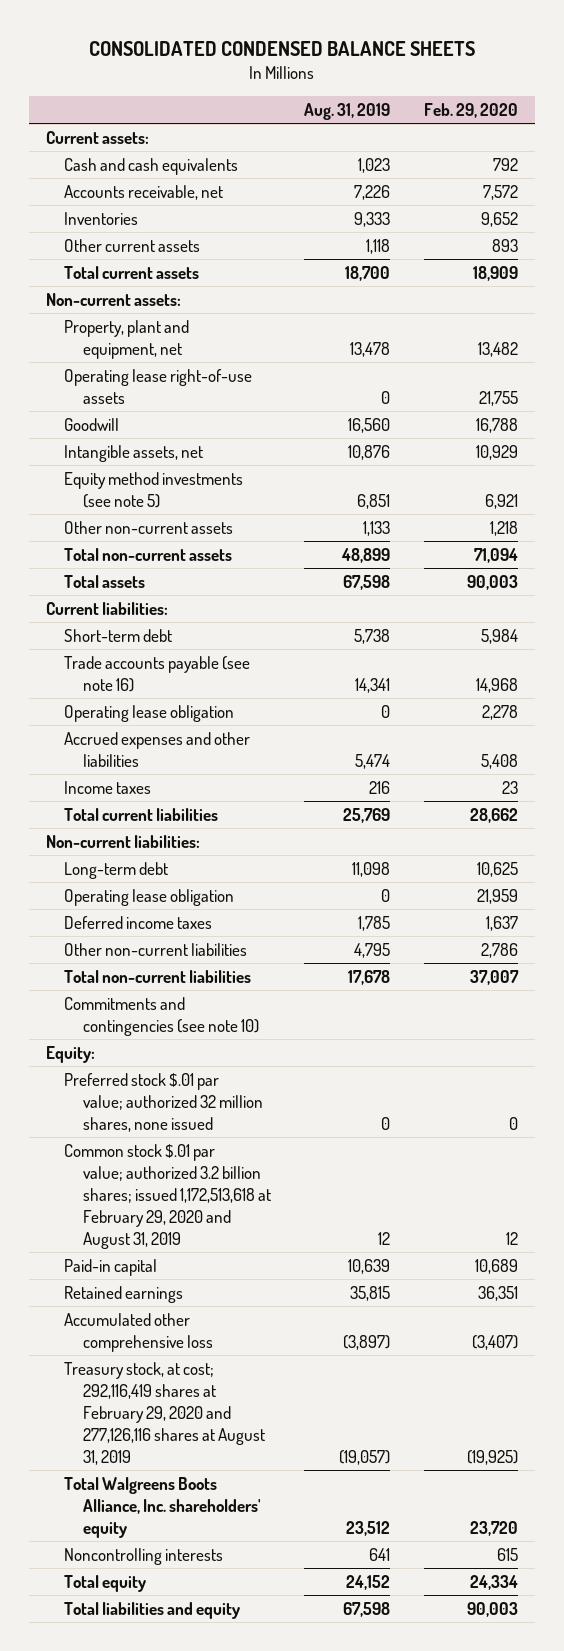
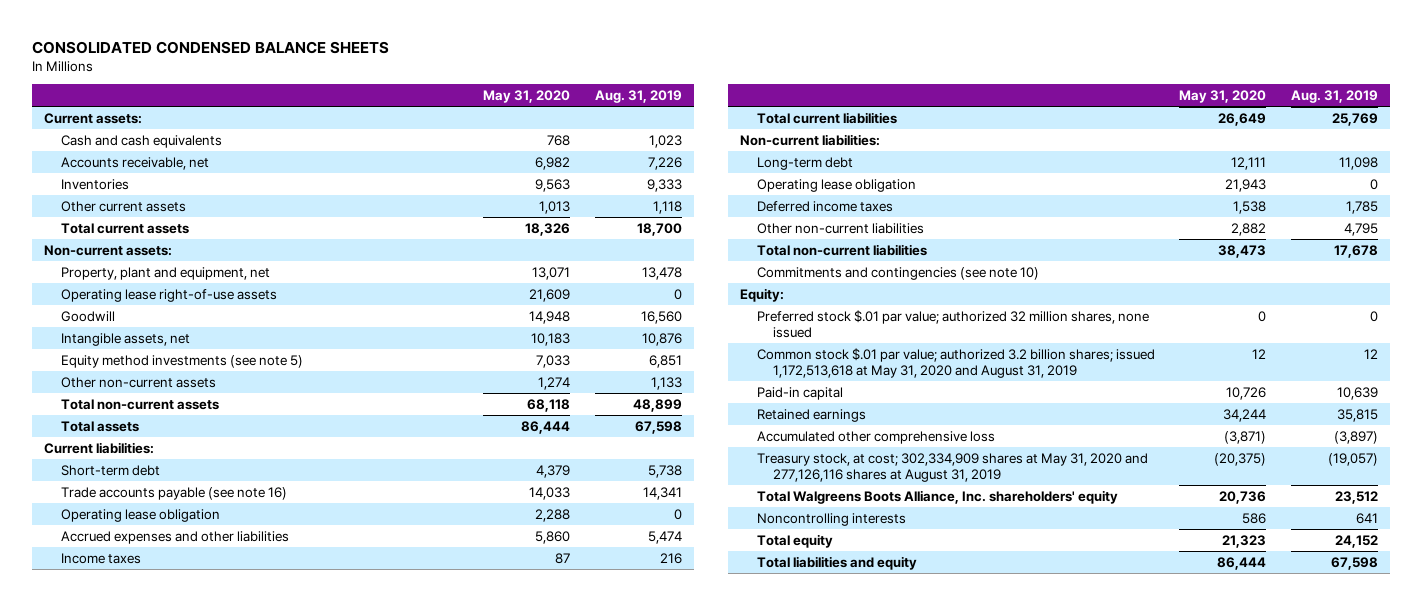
[424,103,519,119] Feb. 29, 2020 -> none
none -> [483,89,571,103] May 31, 2020
[64,1143,271,1250] Common stock $.01 par value; authorized 3.2 billion shares; issued 1,172,513,618 at February 29, 2020 and August 31, 2019 -> [756,347,1155,379] Common stock $.01 par value; authorized 3.2 billion shares; issued 1,172,513,618 at May 31, 2020 and August 31, 2019
[64,1361,265,1466] Treasury stock, at cost; 292,116,419 shares at February 29, 2020 and 277,126,116 shares at August 31, 2019 -> [756,452,1148,483] Treasury stock, at cost; 302,334,909 shares at May 31, 2020 and 277,126,116 shares at August 31, 2019

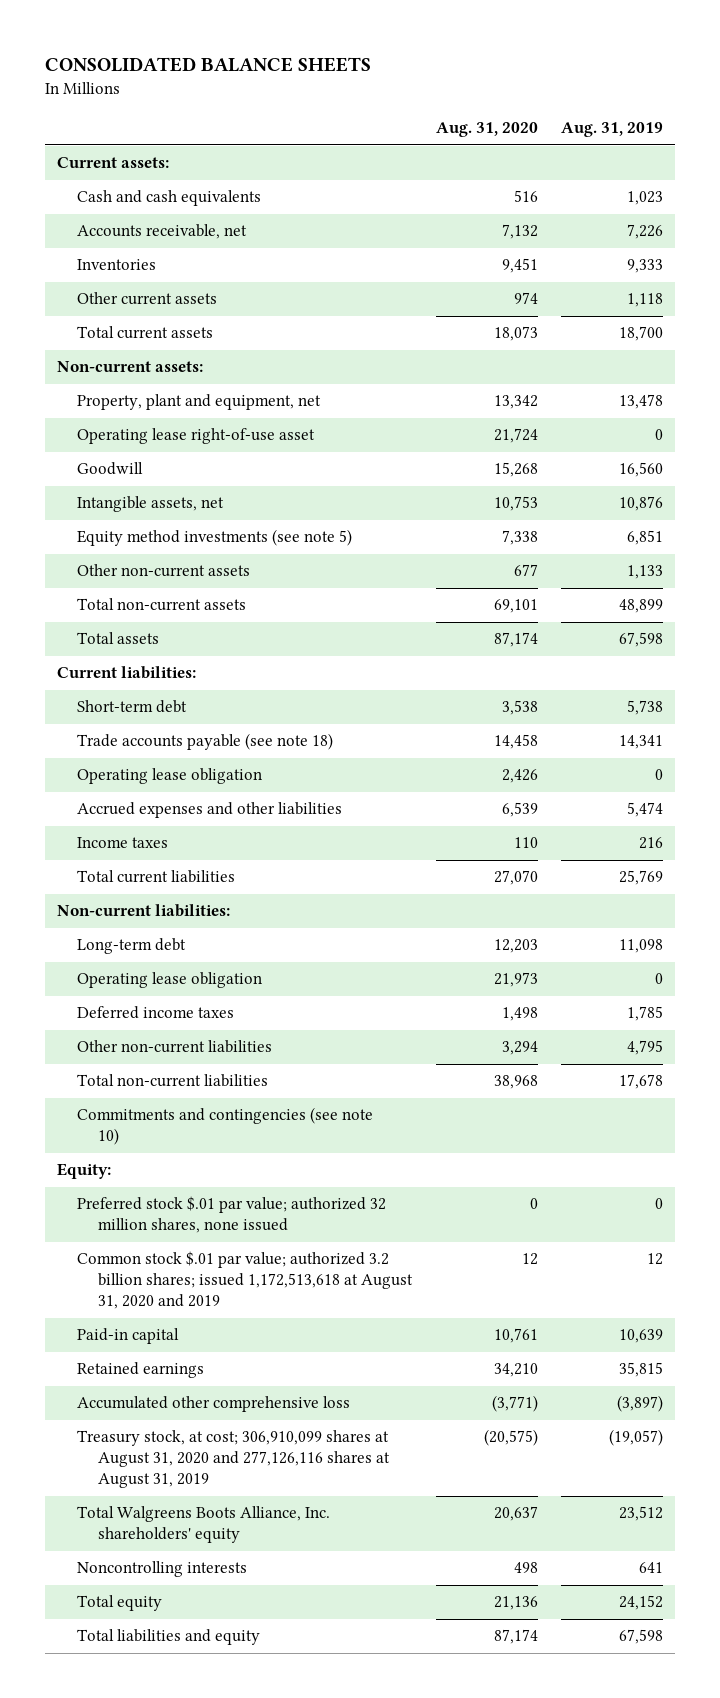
[31,40,389,54] CONSOLIDATED CONDENSED BALANCE SHEETS -> [44,57,371,73] CONSOLIDATED BALANCE SHEETS
[483,89,571,103] May 31, 2020 -> none
none -> [435,122,538,138] Aug. 31, 2020
[60,288,277,302] Operating lease right-of-use assets -> [77,428,316,445] Operating lease right-of-use asset
[60,486,287,500] Trade accounts payable (see note 16) -> [77,733,334,751] Trade accounts payable (see note 18)
[756,347,1155,379] Common stock $.01 par value; authorized 3.2 billion shares; issued 1,172,513,618 at May 31, 2020 and August 31, 2019 -> [77,1251,413,1310] Common stock $.01 par value; authorized 3.2 billion shares; issued 1,172,513,618 at August 31, 2020 and 2019
[756,452,1148,483] Treasury stock, at cost; 302,334,909 shares at May 31, 2020 and 277,126,116 shares at August 31, 2019 -> [77,1430,390,1489] Treasury stock, at cost; 306,910,099 shares at August 31, 2020 and 277,126,116 shares at August 31, 2019

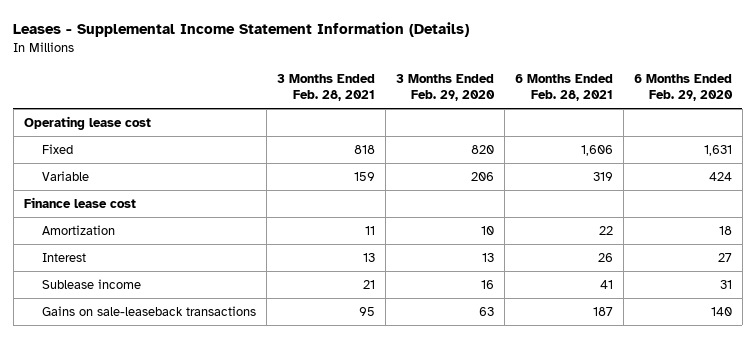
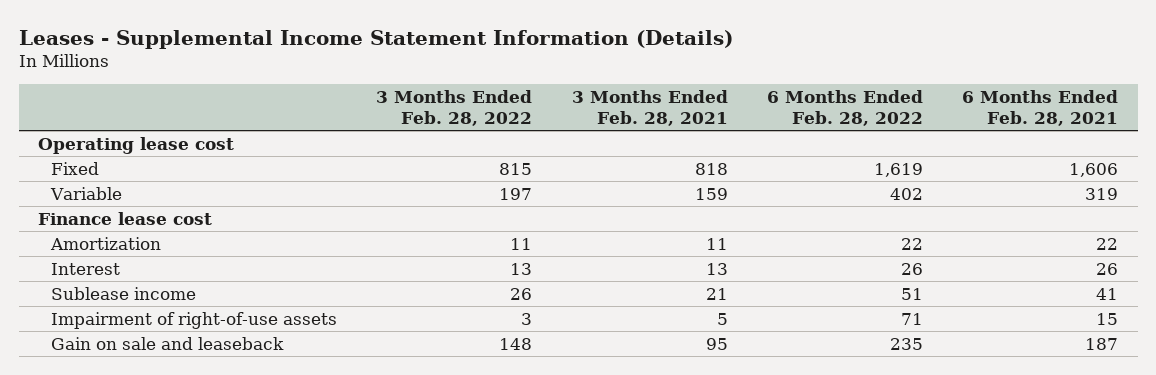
[395,73,495,102] 3 Months Ended Feb. 29, 2020 -> none
[633,73,733,102] 6 Months Ended Feb. 29, 2020 -> none
none -> [376,89,533,126] 3 Months Ended Feb. 28, 2022
none -> [766,89,923,126] 6 Months Ended Feb. 28, 2022
none -> [51,311,338,329] Impairment of right-of-use assets
[41,305,256,316] Gains on sale-leaseback transactions -> [51,336,285,350] Gain on sale and leaseback

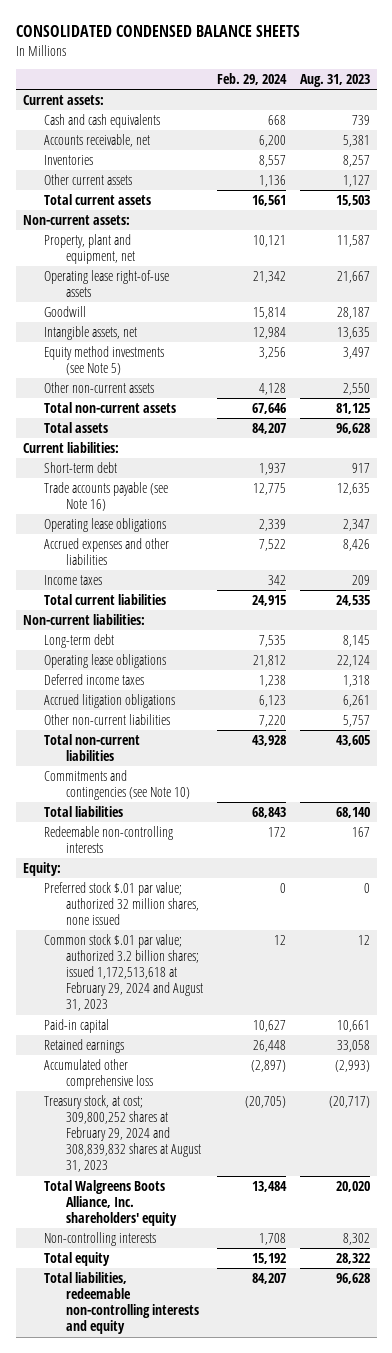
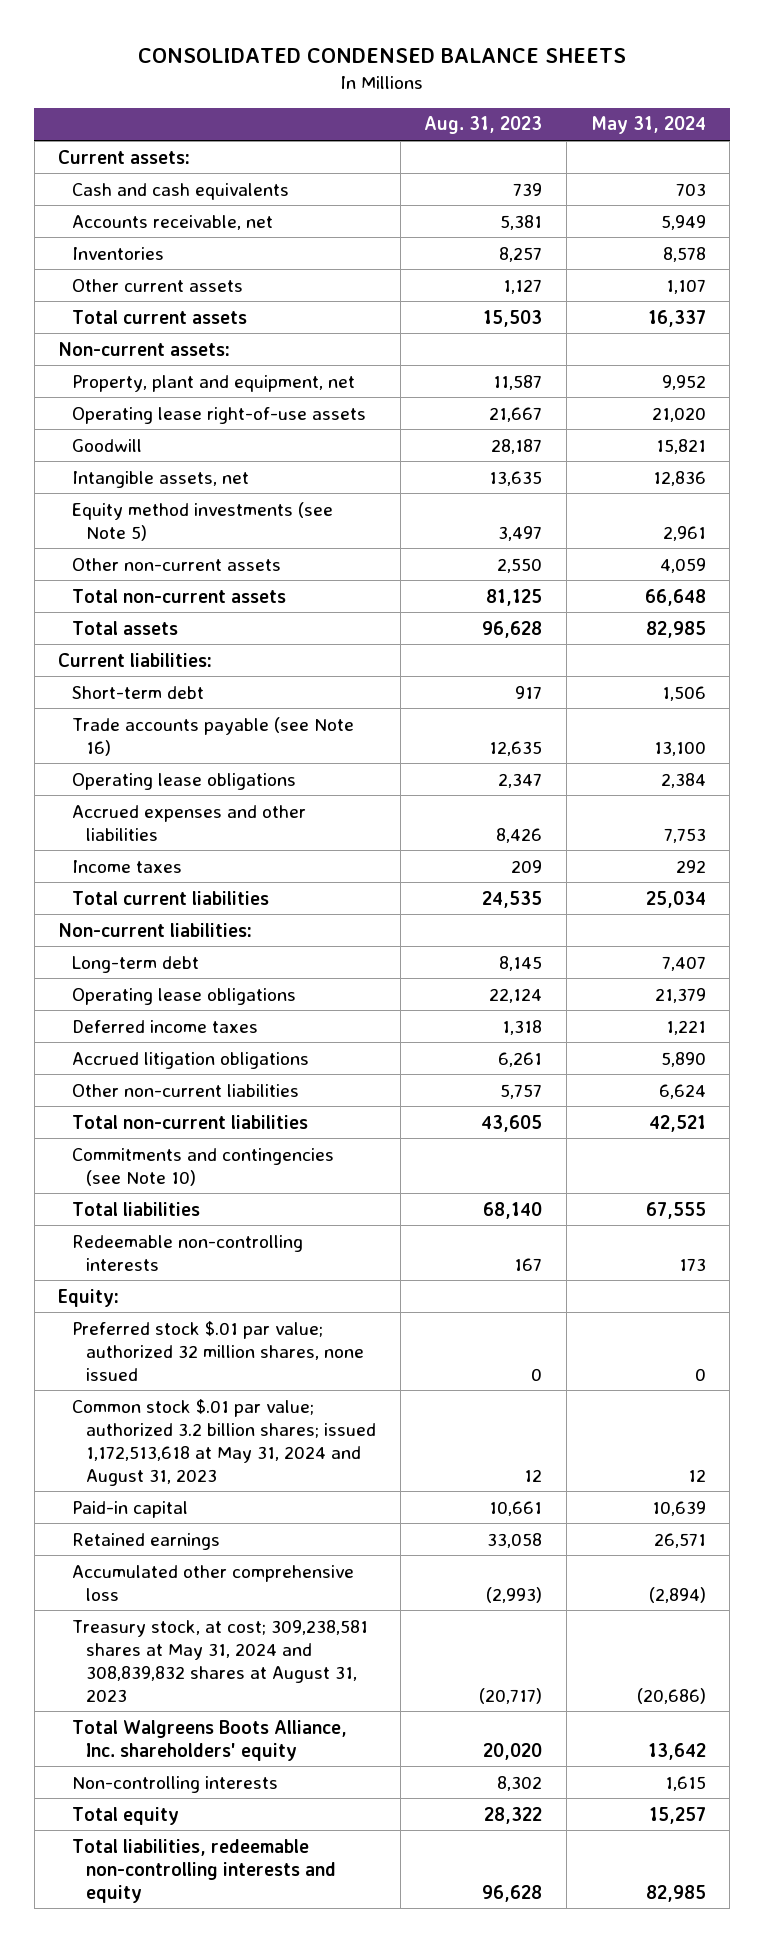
[216,73,287,86] Feb. 29, 2024 -> none
none -> [590,116,706,135] May 31, 2024
[44,933,203,1012] Common stock $.01 par value; authorized 3.2 billion shares; issued 1,172,513,618 at February 29, 2024 and August 31, 2023 -> [72,1398,377,1486] Common stock $.01 par value; authorized 3.2 billion shares; issued 1,172,513,618 at May 31, 2024 and August 31, 2023
[44,1094,201,1173] Treasury stock, at cost; 309,800,252 shares at February 29, 2024 and 308,839,832 shares at August 31, 2023 -> [72,1619,369,1702] Treasury stock, at cost; 309,238,581 shares at May 31, 2024 and 308,839,832 shares at August 31, 2023

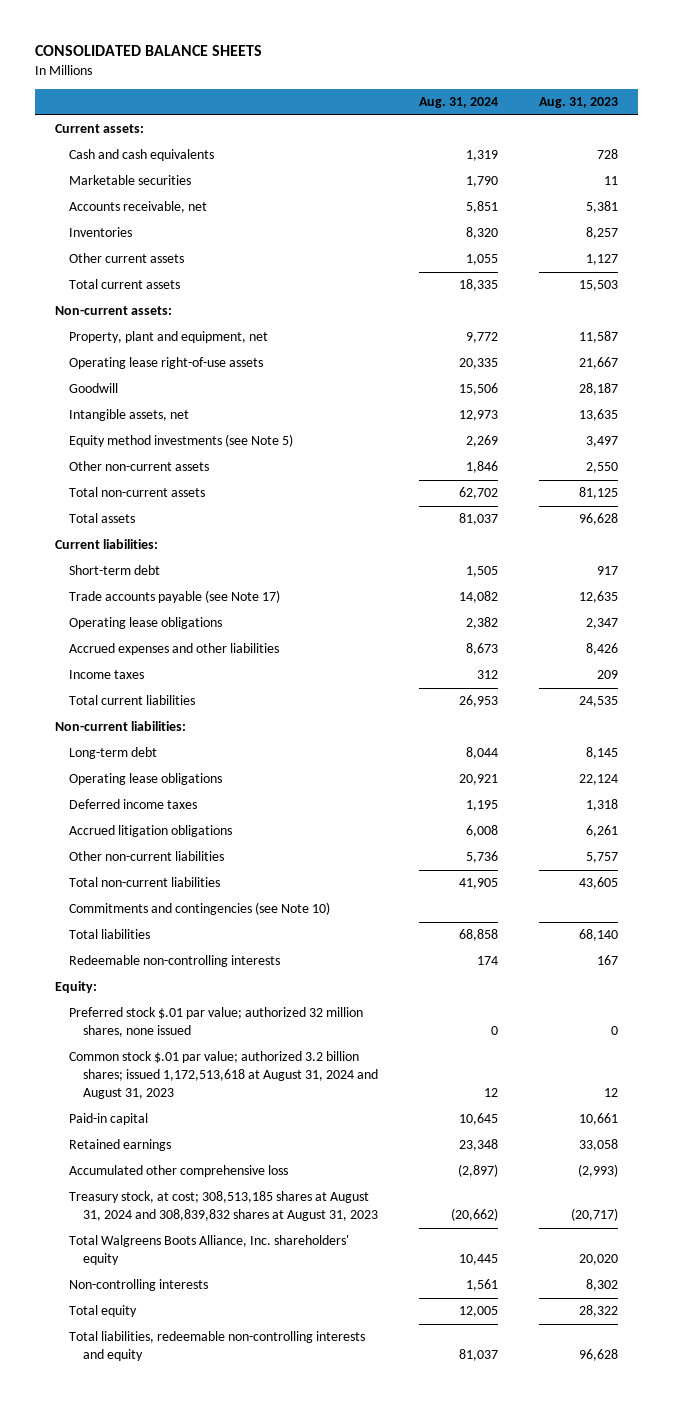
[137,48,626,64] CONSOLIDATED CONDENSED BALANCE SHEETS -> [34,45,262,57] CONSOLIDATED BALANCE SHEETS
[590,116,706,135] May 31, 2024 -> none
none -> [419,97,499,109] Aug. 31, 2024
[513,182,543,196] 739 -> [596,149,618,160] 728
none -> [69,175,192,186] Marketable securities
[72,716,355,756] Trade accounts payable (see Note 16) -> [69,590,281,604] Trade accounts payable (see Note 17)
[72,1398,377,1486] Common stock $.01 par value; authorized 3.2 billion shares; issued 1,172,513,618 at May 31, 2024 and August 31, 2023 -> [69,1051,379,1100] Common stock $.01 par value; authorized 3.2 billion shares; issued 1,172,513,618 at August 31, 2024 and August 31, 2023
[72,1619,369,1702] Treasury stock, at cost; 309,238,581 shares at May 31, 2024 and 308,839,832 shares at August 31, 2023 -> [69,1191,379,1222] Treasury stock, at cost; 308,513,185 shares at August 31, 2024 and 308,839,832 shares at August 31, 2023

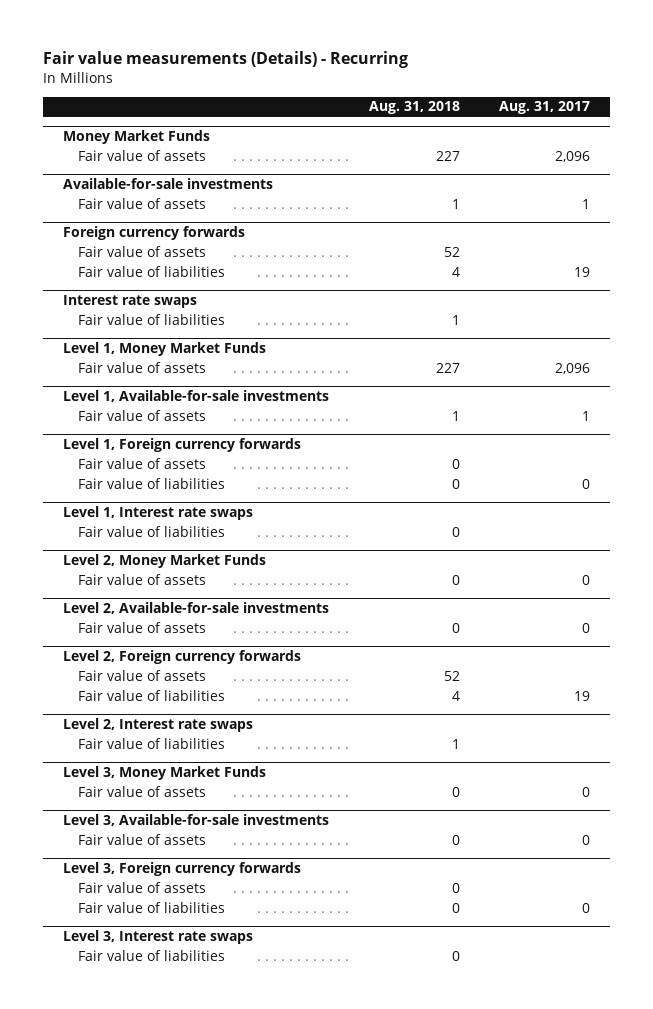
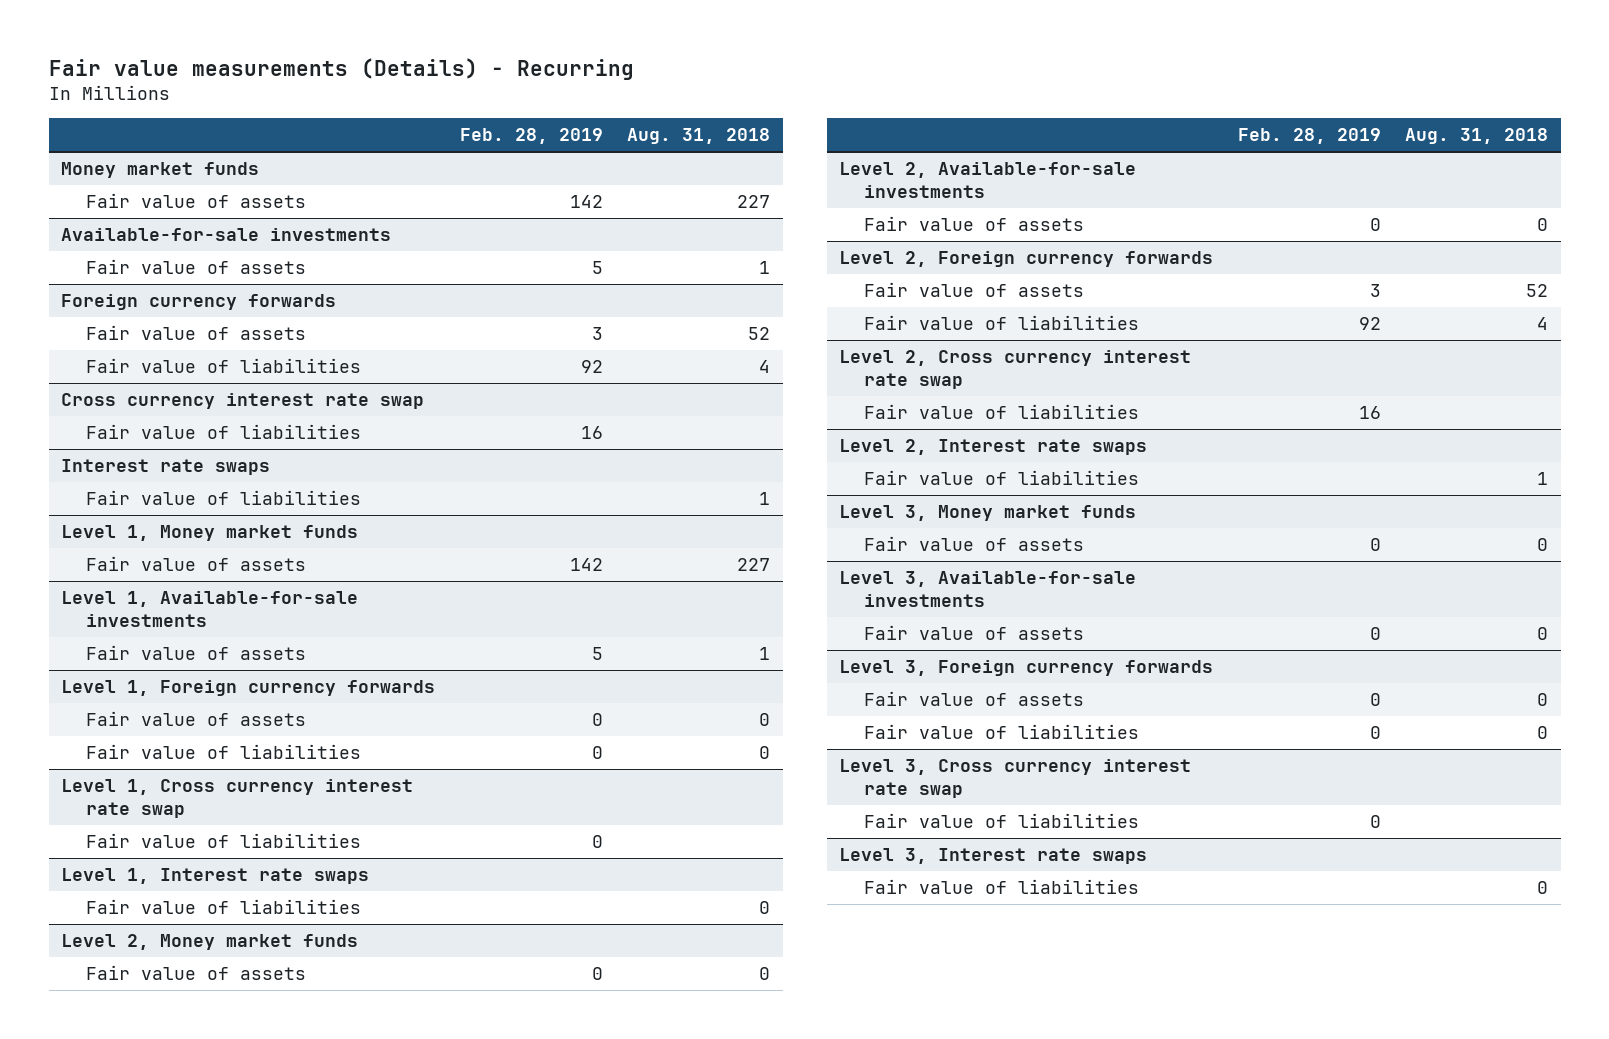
[499,101,591,115] Aug. 31, 2017 -> none
none -> [459,128,603,145] Feb. 28, 2019
[63,130,211,145] Money Market Funds -> [61,162,260,179] Money market funds
none -> [61,393,425,410] Cross currency interest rate swap
none -> [86,424,362,440] Fair value of liabilities
[63,342,267,357] Level 1, Money Market Funds -> [61,525,359,542] Level 1, Money market funds
none -> [61,779,414,818] Level 1, Cross currency interest rate swap
none -> [86,833,362,849] Fair value of liabilities
[63,554,267,569] Level 2, Money Market Funds -> [61,934,359,951] Level 2, Money market funds
none -> [839,350,1192,389] Level 2, Cross currency interest rate swap
none -> [863,404,1139,420] Fair value of liabilities
[63,766,267,781] Level 3, Money Market Funds -> [839,505,1137,522] Level 3, Money market funds
none -> [839,759,1192,798] Level 3, Cross currency interest rate swap
none -> [863,813,1139,829] Fair value of liabilities

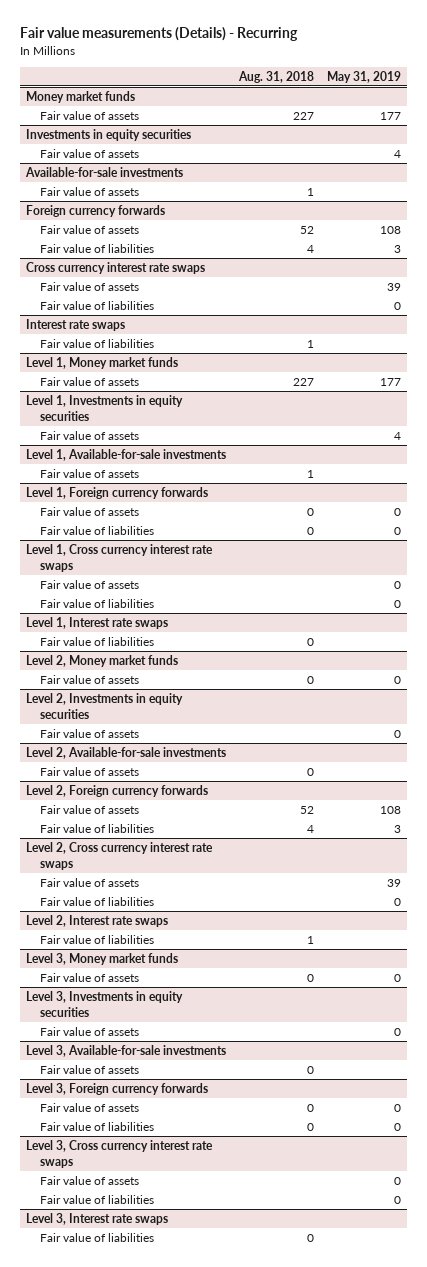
[459,128,603,145] Feb. 28, 2019 -> none
none -> [326,70,401,83] May 31, 2019
none -> [26,128,192,141] Investments in equity securities
none -> [39,148,139,158] Fair value of assets
[61,393,425,410] Cross currency interest rate swap -> [26,261,206,274] Cross currency interest rate swaps
none -> [39,281,139,291] Fair value of assets
none -> [26,394,184,421] Level 1, Investments in equity securities
none -> [39,430,139,440] Fair value of assets
[61,779,414,818] Level 1, Cross currency interest rate swap -> [26,543,214,572] Level 1, Cross currency interest rate swaps
none -> [39,579,139,589] Fair value of assets
none -> [26,692,184,719] Level 2, Investments in equity securities
none -> [39,728,139,738] Fair value of assets
[839,350,1192,389] Level 2, Cross currency interest rate swap -> [26,841,214,870] Level 2, Cross currency interest rate swaps
none -> [39,877,139,887] Fair value of assets
none -> [26,990,184,1017] Level 3, Investments in equity securities
none -> [39,1026,139,1036] Fair value of assets
[839,759,1192,798] Level 3, Cross currency interest rate swap -> [26,1139,214,1168] Level 3, Cross currency interest rate swaps
none -> [39,1175,139,1185] Fair value of assets

